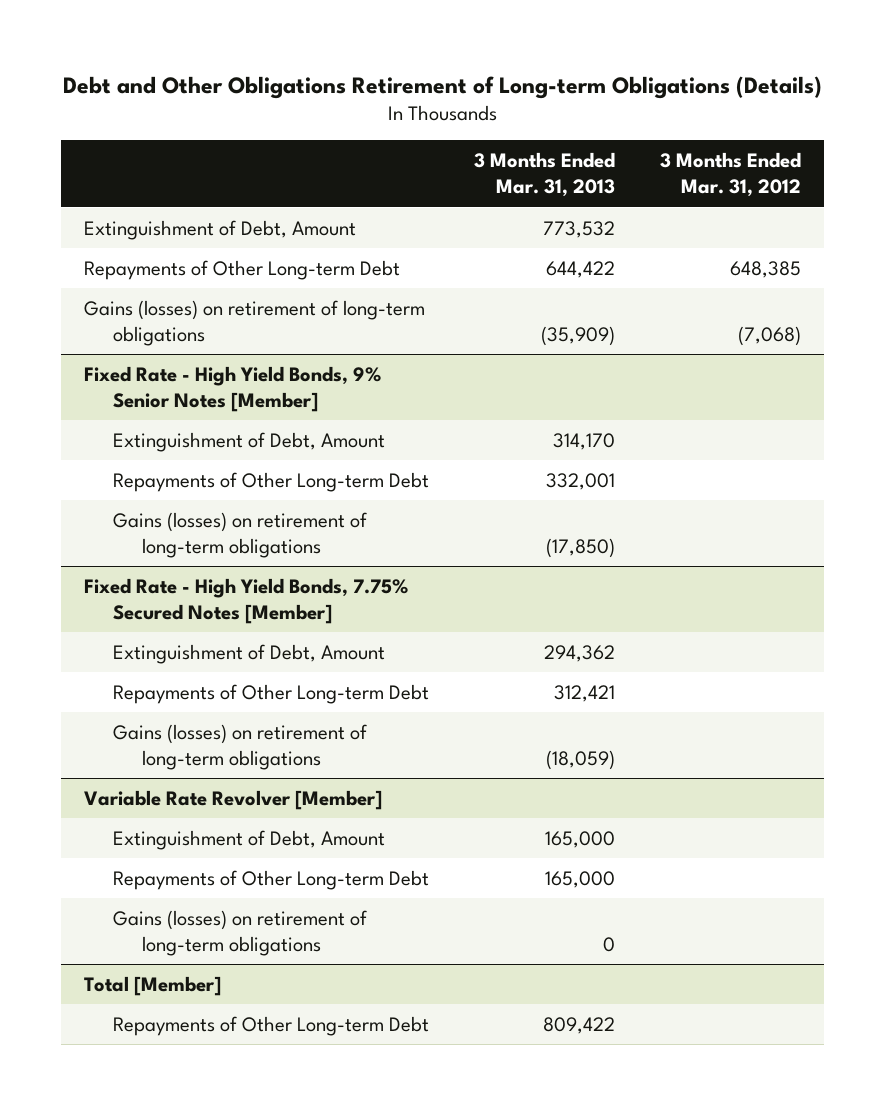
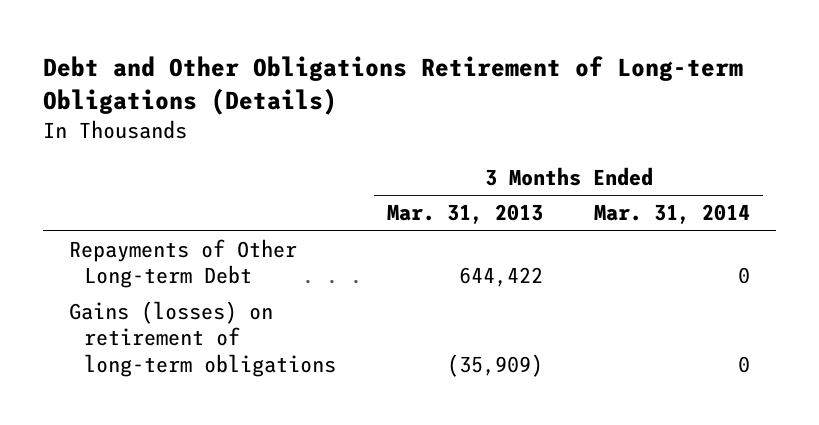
[660,152,802,198] 3 Months Ended Mar. 31, 2012 -> none
none -> [594,204,751,225] Mar. 31, 2014
[83,219,356,240] Extinguishment of Debt, Amount -> none
[83,365,381,413] Fixed Rate - High Yield Bonds, 9% Senior Notes [Member] -> none
[112,431,385,452] Extinguishment of Debt, Amount -> none
[112,471,429,492] Repayments of Other Long-term Debt -> none
[112,511,367,559] Gains (losses) on retirement of long-term obligations -> none
[83,577,408,625] Fixed Rate - High Yield Bonds, 7.75% Secured Notes [Member] -> none
[112,643,385,664] Extinguishment of Debt, Amount -> none
[112,683,429,704] Repayments of Other Long-term Debt -> none
[112,723,367,771] Gains (losses) on retirement of long-term obligations -> none
[83,789,382,810] Variable Rate Revolver [Member] -> none
[112,829,385,850] Extinguishment of Debt, Amount -> none
[112,869,429,890] Repayments of Other Long-term Debt -> none
[112,909,367,957] Gains (losses) on retirement of long-term obligations -> none
[83,975,221,996] Total [Member] -> none
[112,1015,429,1036] Repayments of Other Long-term Debt -> none

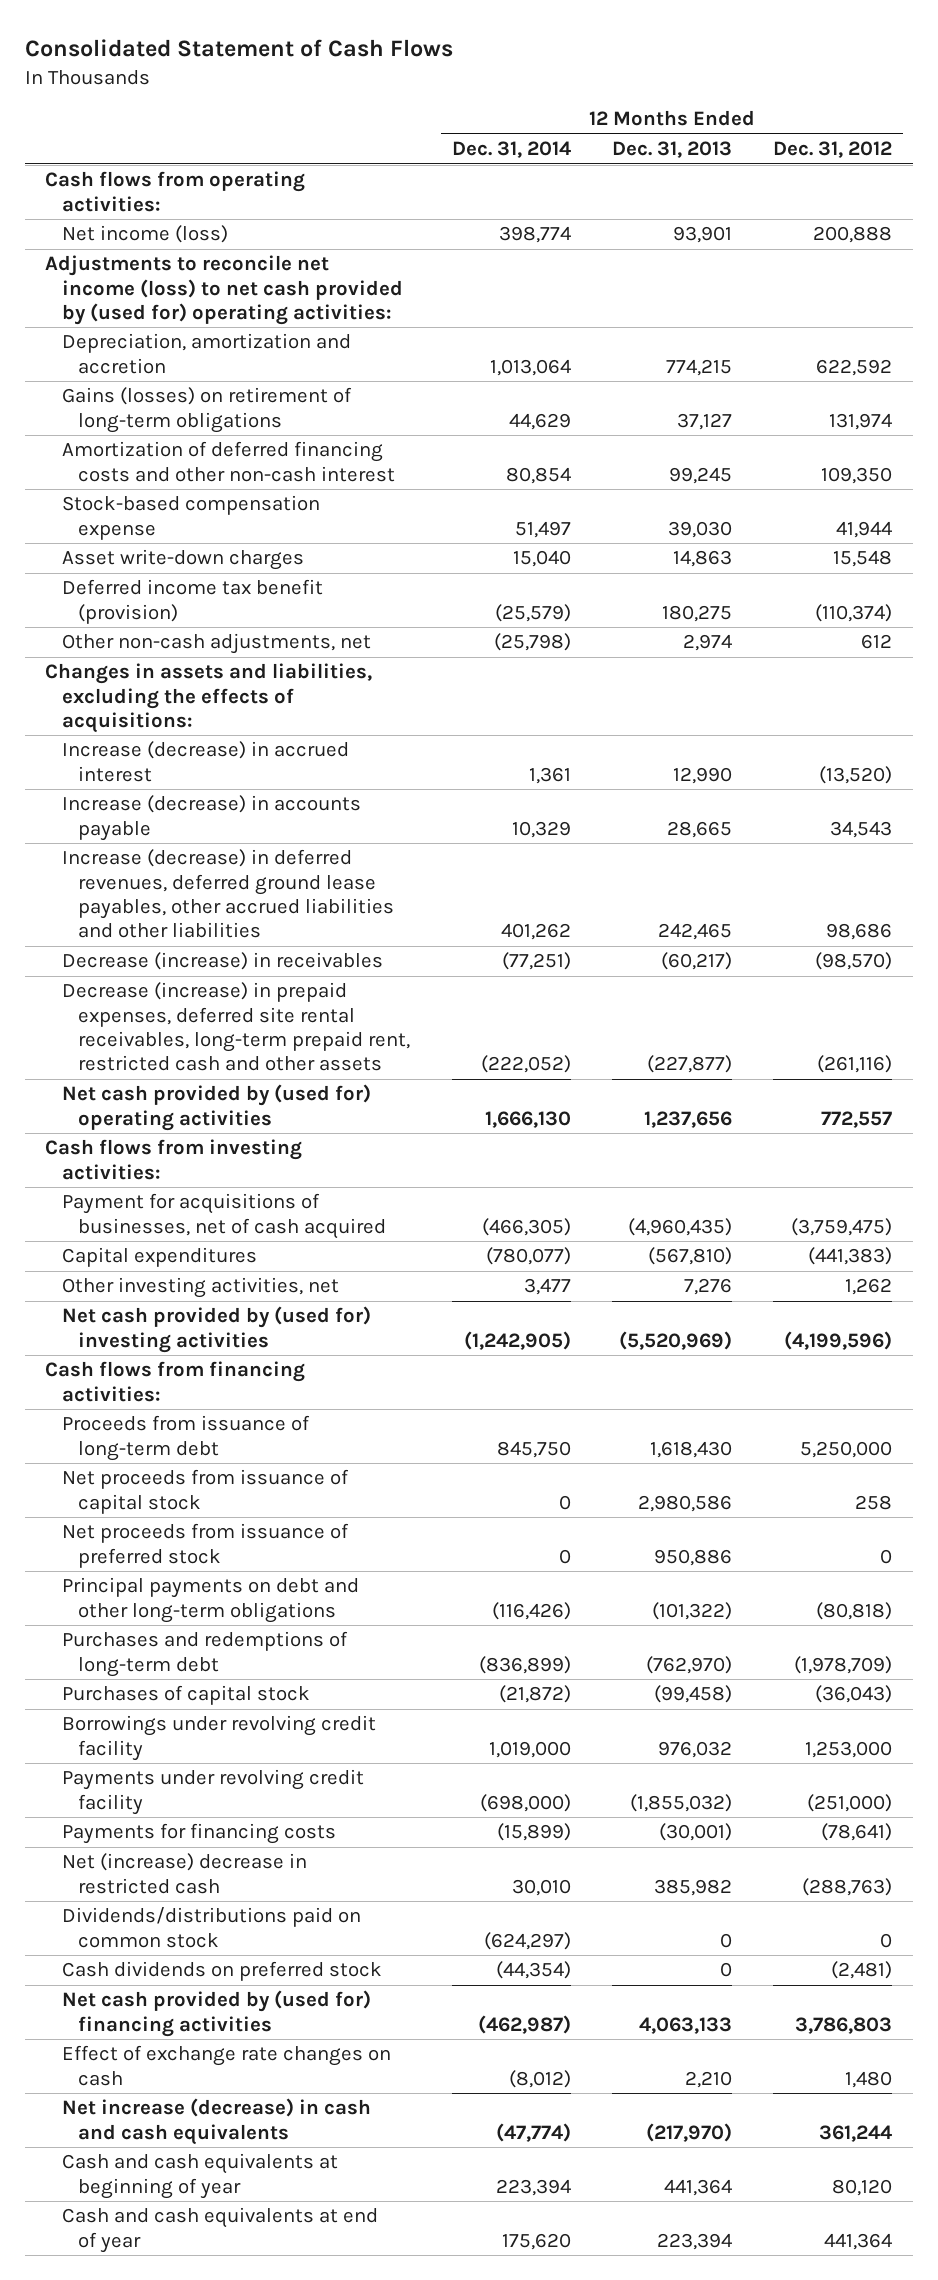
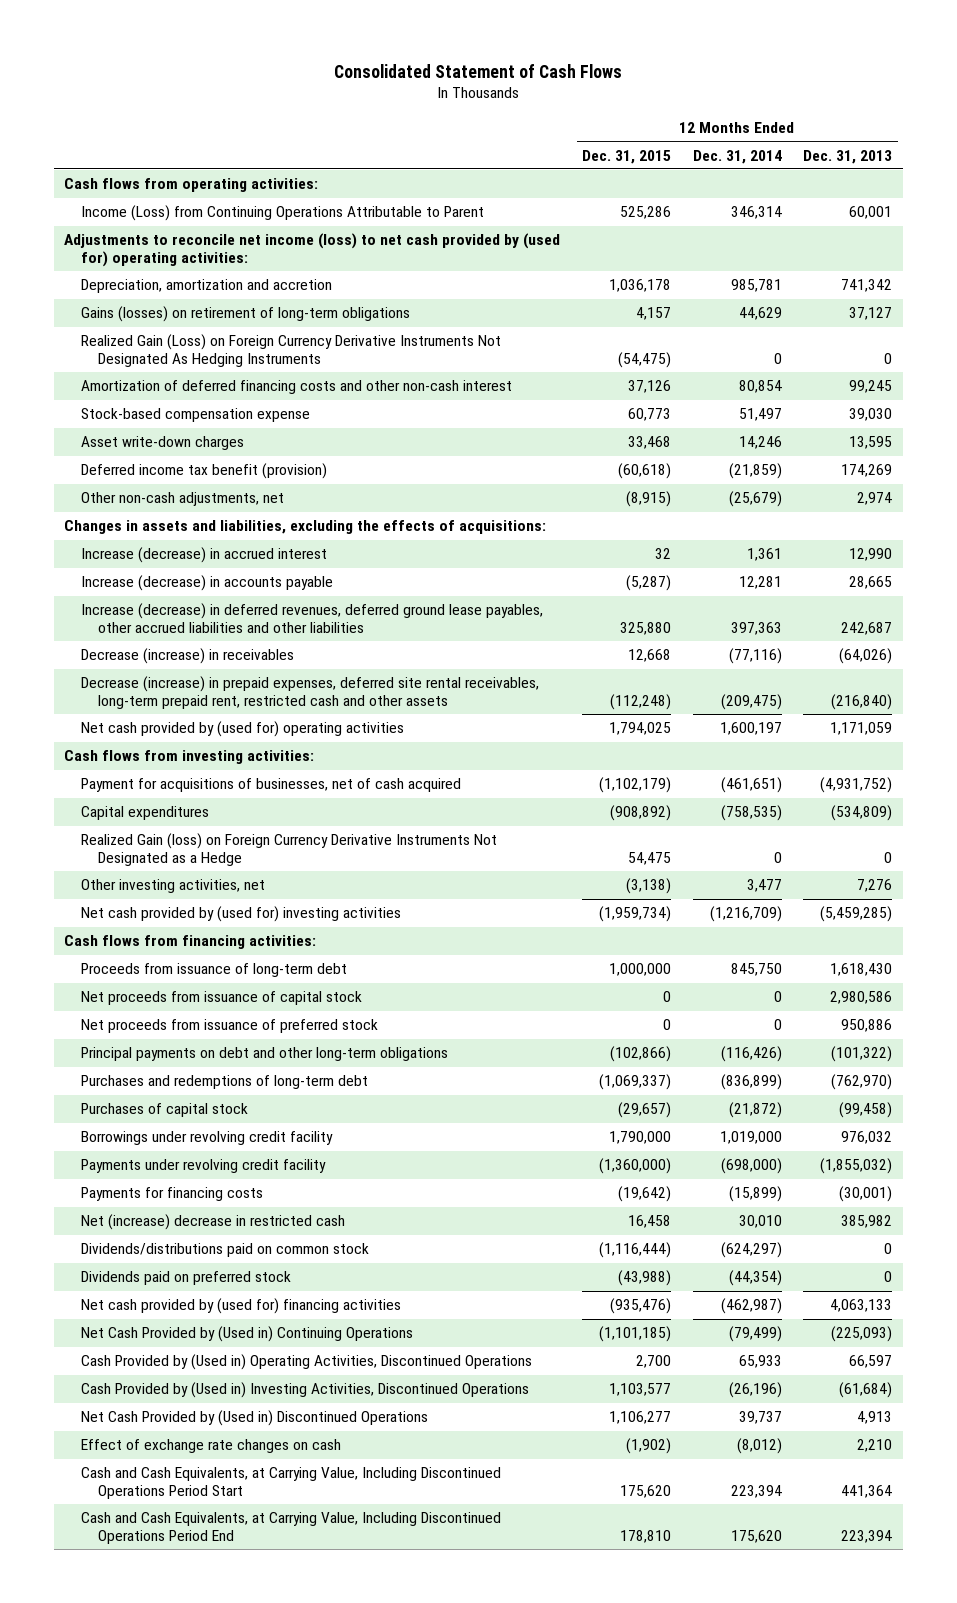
[773,141,893,159] Dec. 31, 2012 -> none
none -> [582,149,672,164] Dec. 31, 2015
[61,225,228,244] Net income (loss) -> none
none -> [81,205,485,222] Income (Loss) from Continuing Operations Attributable to Parent
[489,358,571,376] 1,013,064 -> [730,279,782,293] 985,781
[666,358,733,376] 774,215 -> [841,279,893,293] 741,342
none -> [81,334,502,368] Realized Gain (Loss) on Foreign Currency Derivative Instruments Not Designated As Hedging Instruments
[512,550,571,568] 15,040 -> [738,436,782,450] 14,246
[673,550,733,568] 14,863 -> [849,436,893,450] 13,595
[494,603,571,622] (25,579) -> [728,463,782,480] (21,859)
[662,604,733,622] 180,275 -> [841,464,893,478] 174,269
[493,633,571,652] (25,798) -> [728,491,782,508] (25,679)
[511,820,571,838] 10,329 -> [738,576,782,590] 12,281
[500,923,571,941] 401,262 -> [730,622,782,636] 397,363
[658,923,733,941] 242,465 -> [841,622,893,636] 242,687
[501,952,571,971] (77,251) -> [728,648,782,665] (77,116)
[661,952,733,971] (60,217) -> [839,648,893,665] (64,026)
[480,1055,571,1074] (222,052) -> [720,694,782,711] (209,475)
[647,1055,733,1074] (227,877) -> [831,694,893,711] (216,840)
[484,1110,571,1128] 1,666,130 -> [719,722,782,736] 1,600,197
[644,1110,733,1128] 1,237,656 -> [830,722,893,736] 1,171,059
[481,1217,571,1236] (466,305) -> [720,777,782,794] (461,651)
[628,1217,733,1236] (4,960,435) -> [820,777,893,794] (4,931,752)
[485,1247,571,1266] (780,077) -> [720,805,782,822] (758,535)
[648,1247,733,1266] (567,810) -> [831,805,893,822] (534,809)
none -> [81,833,498,867] Realized Gain (loss) on Foreign Currency Derivative Instruments Not Designated as a Hedge
[463,1330,571,1350] (1,242,905) -> [709,906,782,923] (1,216,709)
[619,1330,733,1350] (5,520,969) -> [820,906,893,923] (5,459,285)
[61,1961,382,1982] Cash dividends on preferred stock -> [81,1271,292,1286] Dividends paid on preferred stock
none -> [81,1326,414,1343] Net Cash Provided by (Used in) Continuing Operations
none -> [81,1354,533,1371] Cash Provided by (Used in) Operating Activities, Discontinued Operations
none -> [81,1382,530,1399] Cash Provided by (Used in) Investing Activities, Discontinued Operations
none -> [81,1410,429,1427] Net Cash Provided by (Used in) Discontinued Operations
[61,2098,371,2145] Net increase (decrease) in cash and cash equivalents -> none
[61,2153,338,2199] Cash and cash equivalents at beginning of year -> [81,1467,502,1500] Cash and Cash Equivalents, at Carrying Value, Including Discontinued Operations Period Start
[61,2207,378,2253] Cash and cash equivalents at end of year -> [81,1512,502,1545] Cash and Cash Equivalents, at Carrying Value, Including Discontinued Operations Period End

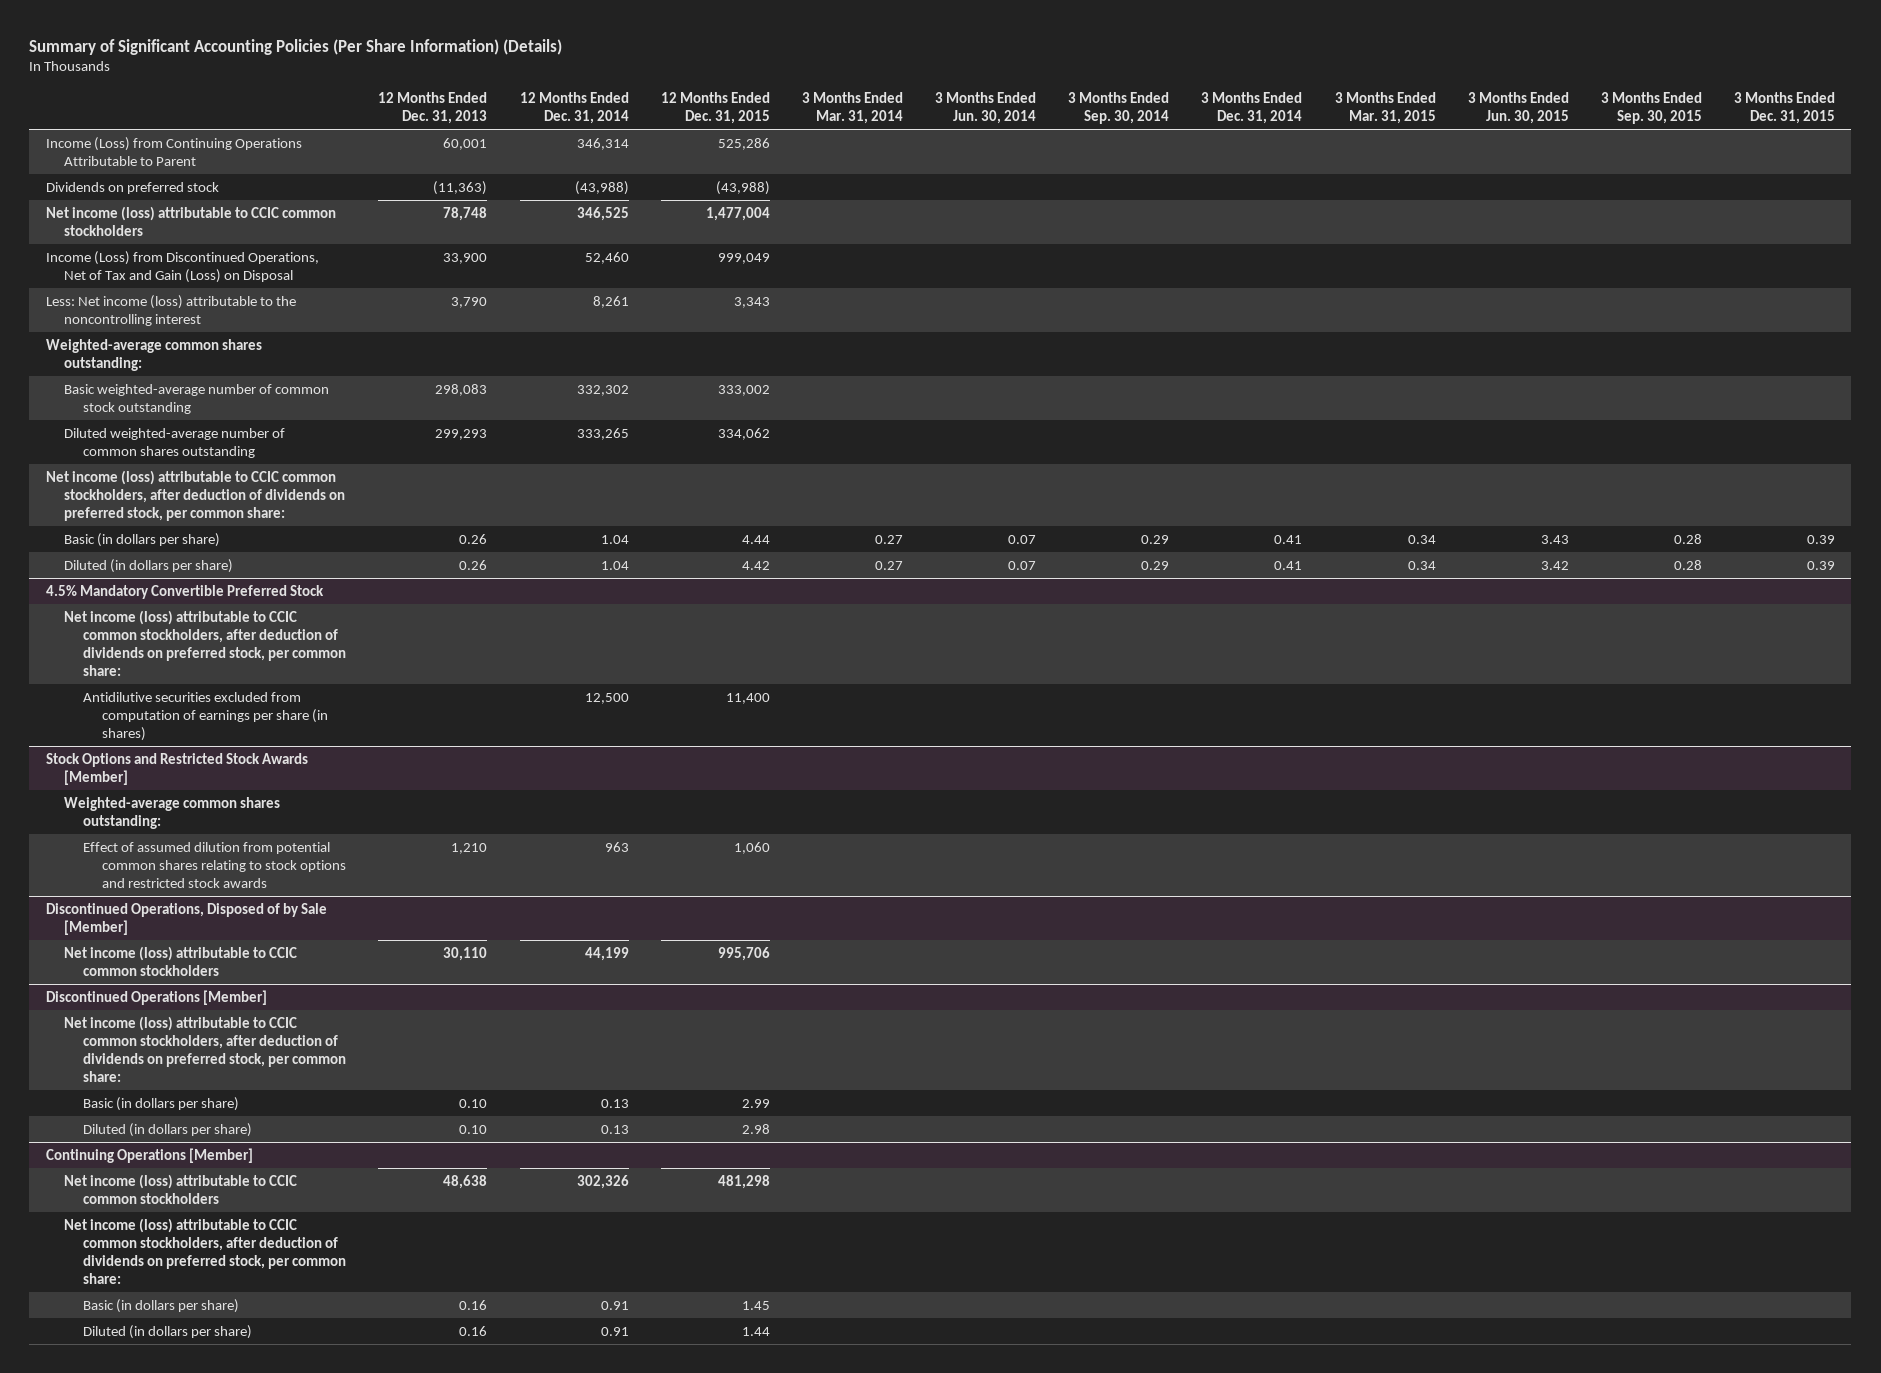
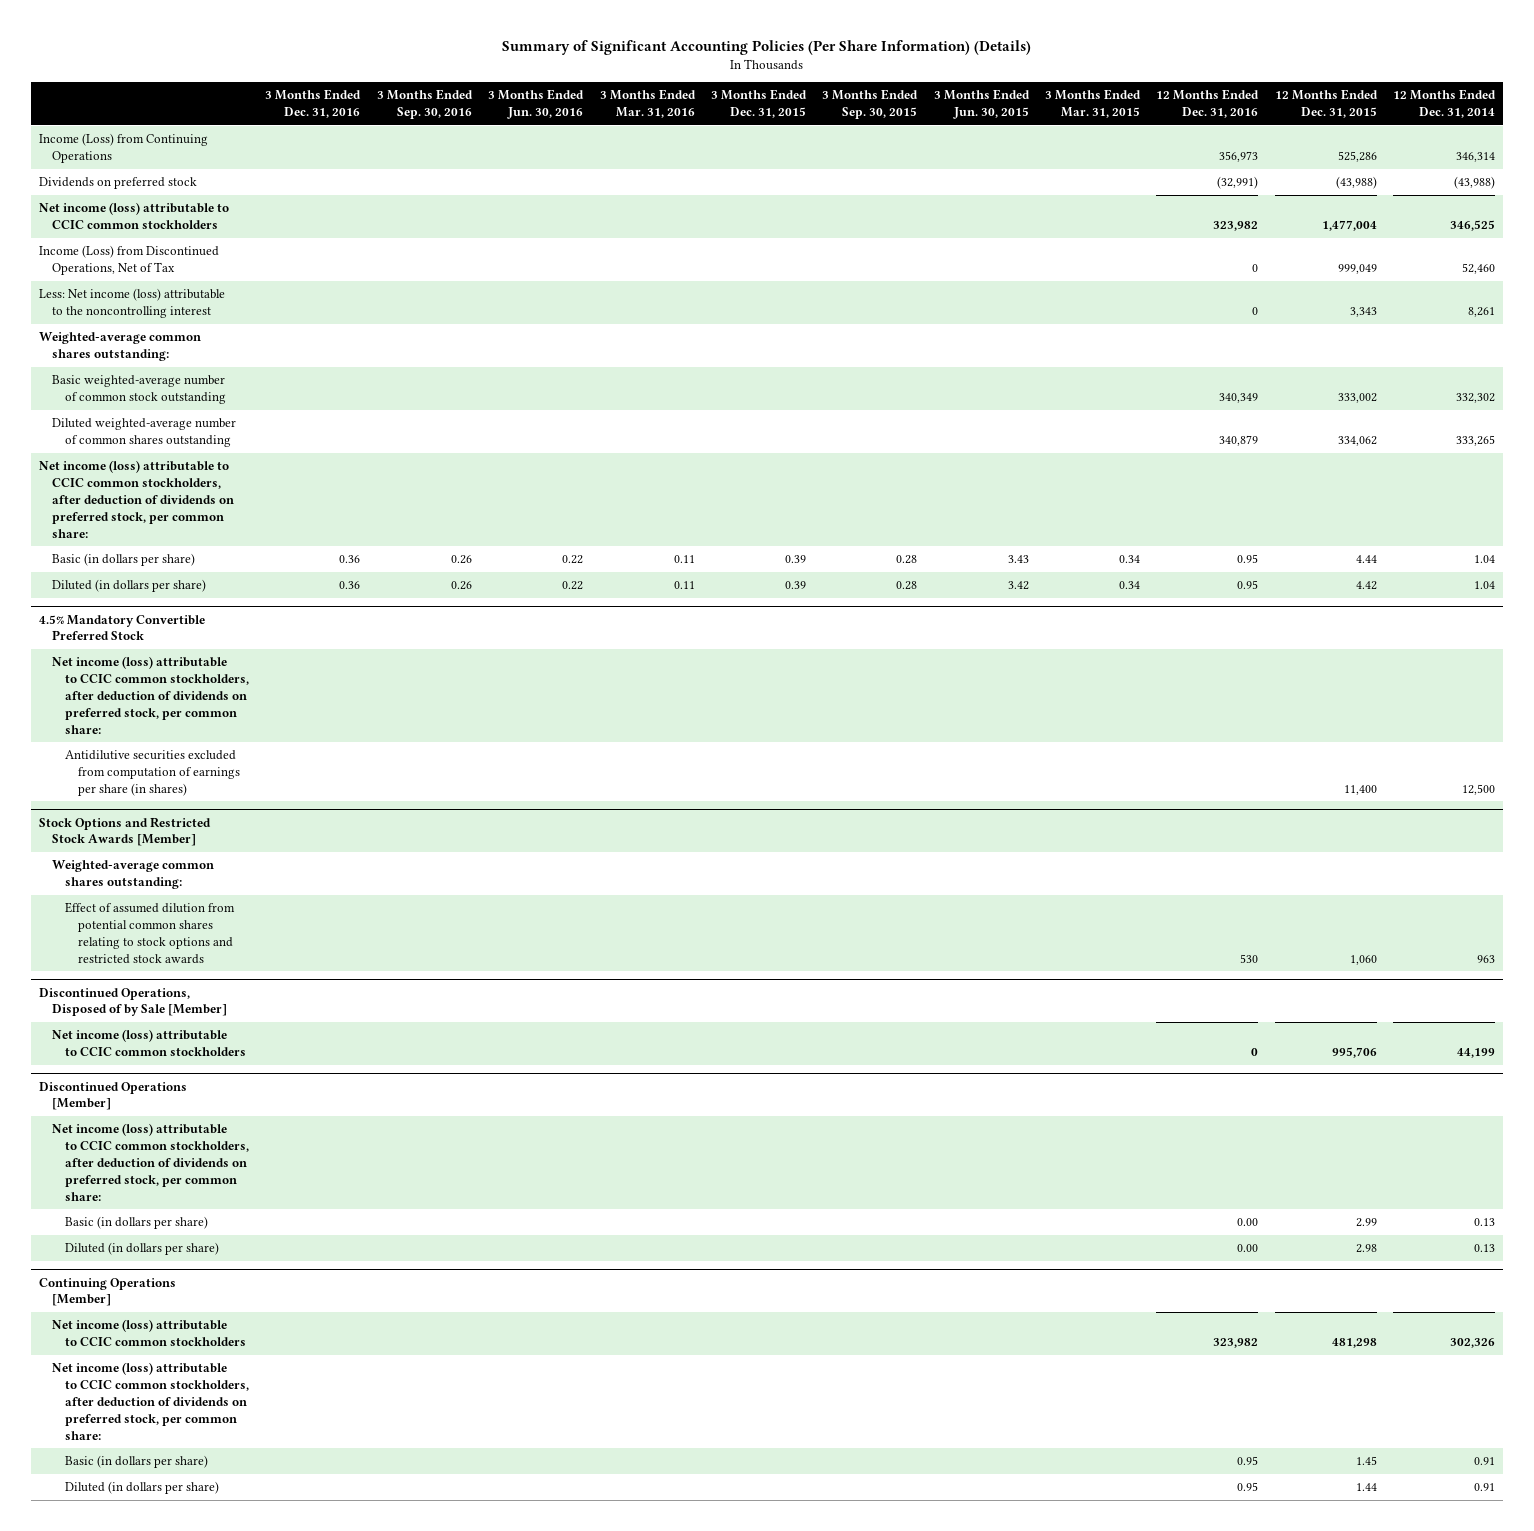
[378,92,488,125] 12 Months Ended Dec. 31, 2013 -> none
[801,92,903,125] 3 Months Ended Mar. 31, 2014 -> none
[935,92,1037,125] 3 Months Ended Jun. 30, 2014 -> none
[1068,92,1170,125] 3 Months Ended Sep. 30, 2014 -> none
[1201,92,1303,125] 3 Months Ended Dec. 31, 2014 -> none
none -> [265,89,362,118] 3 Months Ended Dec. 31, 2016
none -> [376,89,473,119] 3 Months Ended Sep. 30, 2016
none -> [488,89,585,119] 3 Months Ended Jun. 30, 2016
none -> [599,89,696,118] 3 Months Ended Mar. 31, 2016
none -> [1156,89,1260,118] 12 Months Ended Dec. 31, 2016
[45,136,302,166] Income (Loss) from Continuing Operations Attributable to Parent -> [38,133,208,164] Income (Loss) from Continuing Operations
[45,250,319,283] Income (Loss) from Discontinued Operations, Net of Tax and Gain (Loss) on Disposal -> [38,245,219,276] Income (Loss) from Discontinued Operations, Net of Tax

